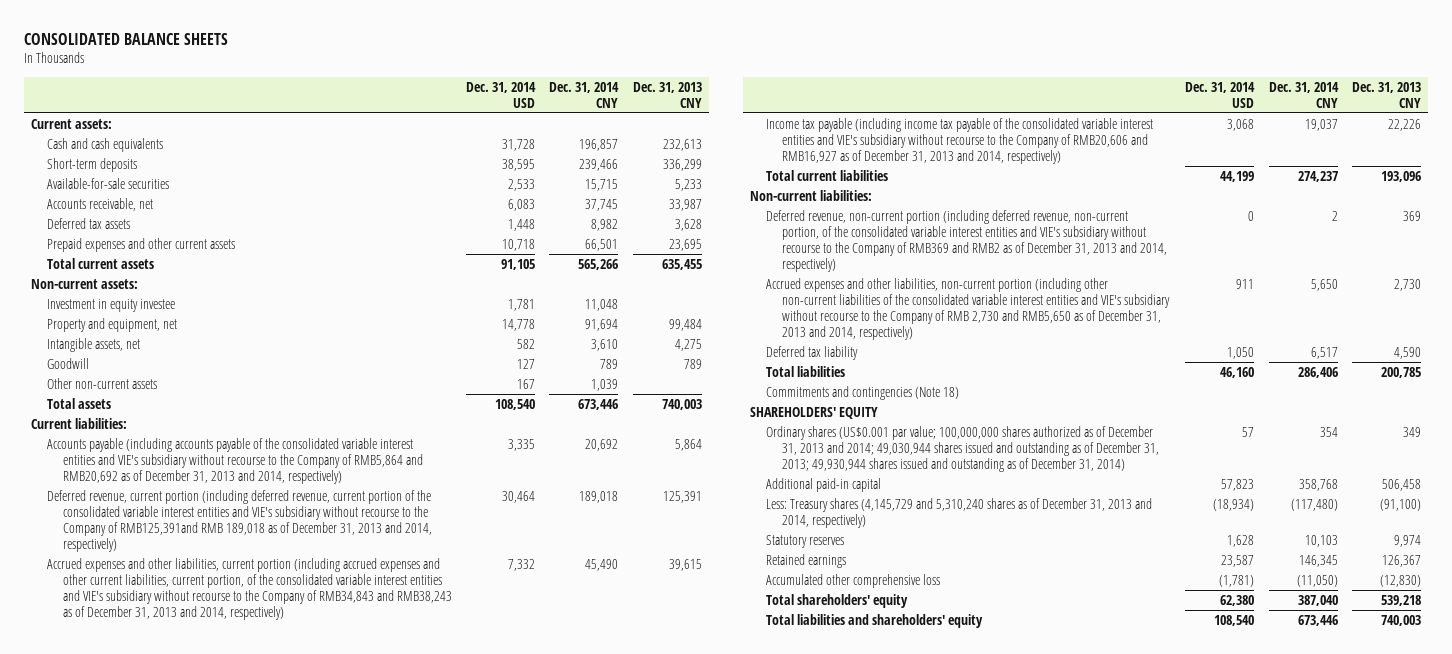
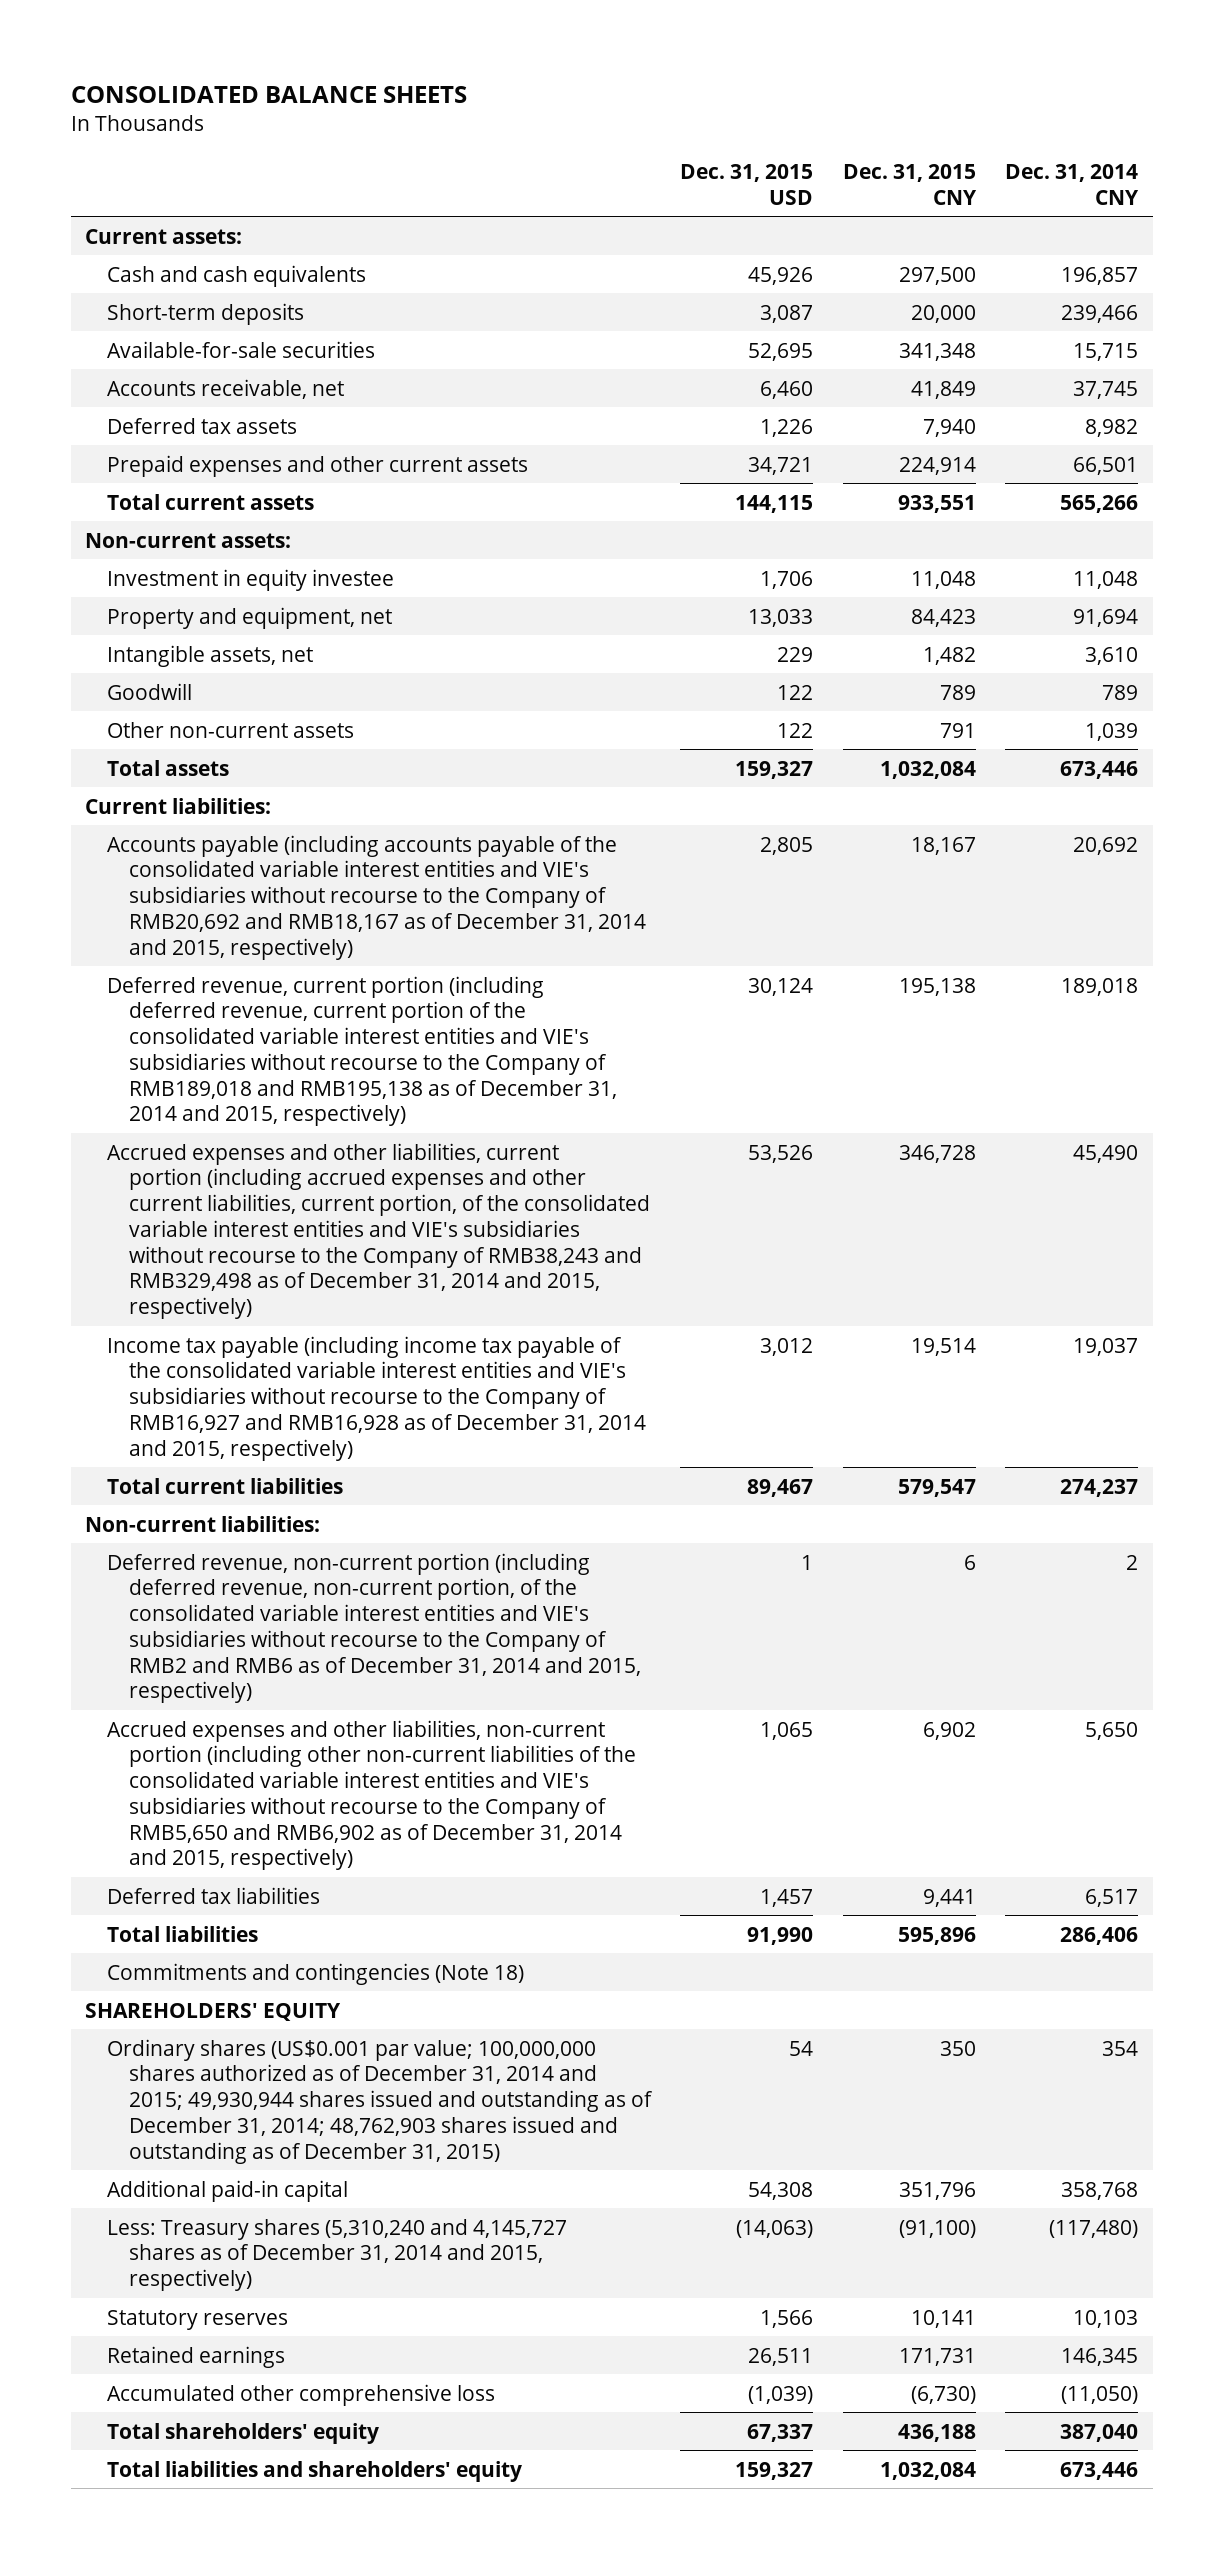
[465,81,536,108] Dec. 31, 2014 USD -> none
[632,81,702,108] Dec. 31, 2013 CNY -> none
none -> [680,163,814,205] Dec. 31, 2015 USD
none -> [842,163,977,205] Dec. 31, 2015 CNY
[46,437,423,485] Accounts payable (including accounts payable of the consolidated variable interest entities and VIE's subsidiary without recourse to the Company of RMB5,864 and RMB20,692 as of December 31, 2013 and 2014, respectively) -> [107,834,646,960] Accounts payable (including accounts payable of the consolidated variable interest entities and VIE's subsidiaries without recourse to the Company of RMB20,692 and RMB18,167 as of December 31, 2014 and 2015, respectively)
[46,489,432,553] Deferred revenue, current portion (including deferred revenue, current portion of the consolidated variable interest entities and VIE's subsidiary without recourse to the Company of RMB125,391and RMB 189,018 as of December 31, 2013 and 2014, respectively) -> [107,975,617,1127] Deferred revenue, current portion (including deferred revenue, current portion of the consolidated variable interest entities and VIE's subsidiaries without recourse to the Company of RMB189,018 and RMB195,138 as of December 31, 2014 and 2015, respectively)
[46,557,452,621] Accrued expenses and other liabilities, current portion (including accrued expenses and other current liabilities, current portion, of the consolidated variable interest entities and VIE's subsidiary without recourse to the Company of RMB34,843 and RMB38,243 as of December 31, 2013 and 2014, respectively) -> [107,1142,650,1320] Accrued expenses and other liabilities, current portion (including accrued expenses and other current liabilities, current portion, of the consolidated variable interest entities and VIE's subsidiaries without recourse to the Company of RMB38,243 and RMB329,498 as of December 31, 2014 and 2015, respectively)
[766,117,1154,165] Income tax payable (including income tax payable of the consolidated variable interest entities and VIE's subsidiary without recourse to the Company of RMB20,606 and RMB16,927 as of December 31, 2013 and 2014, respectively) -> [107,1335,646,1461] Income tax payable (including income tax payable of the consolidated variable interest entities and VIE's subsidiaries without recourse to the Company of RMB16,927 and RMB16,928 as of December 31, 2014 and 2015, respectively)
[766,209,1168,273] Deferred revenue, non-current portion (including deferred revenue, non-current portion, of the consolidated variable interest entities and VIE's subsidiary without recourse to the Company of RMB369 and RMB2 as of December 31, 2013 and 2014, respectively) -> [107,1552,641,1704] Deferred revenue, non-current portion (including deferred revenue, non-current portion, of the consolidated variable interest entities and VIE's subsidiaries without recourse to the Company of RMB2 and RMB6 as of December 31, 2014 and 2015, respectively)
[766,277,1171,341] Accrued expenses and other liabilities, non-current portion (including other non-current liabilities of the consolidated variable interest entities and VIE's subsidiary without recourse to the Company of RMB 2,730 and RMB5,650 as of December 31, 2013 and 2014, respectively) -> [107,1719,636,1871] Accrued expenses and other liabilities, non-current portion (including other non-current liabilities of the consolidated variable interest entities and VIE's subsidiaries without recourse to the Company of RMB5,650 and RMB6,902 as of December 31, 2014 and 2015, respectively)
[766,345,859,360] Deferred tax liability -> [107,1886,321,1904] Deferred tax liabilities
[766,425,1160,473] Ordinary shares (US$0.001 par value; 100,000,000 shares authorized as of December 31, 2013 and 2014; 49,030,944 shares issued and outstanding as of December 31, 2013; 49,930,944 shares issued and outstanding as of December 31, 2014) -> [107,2038,653,2164] Ordinary shares (US$0.001 par value; 100,000,000 shares authorized as of December 31, 2014 and 2015; 49,930,944 shares issued and outstanding as of December 31, 2014; 48,762,903 shares issued and outstanding as of December 31, 2015)
[766,497,1153,528] Less: Treasury shares (4,145,729 and 5,310,240 shares as of December 31, 2013 and 2014, respectively) -> [107,2218,568,2292] Less: Treasury shares (5,310,240 and 4,145,727 shares as of December 31, 2014 and 2015, respectively)

